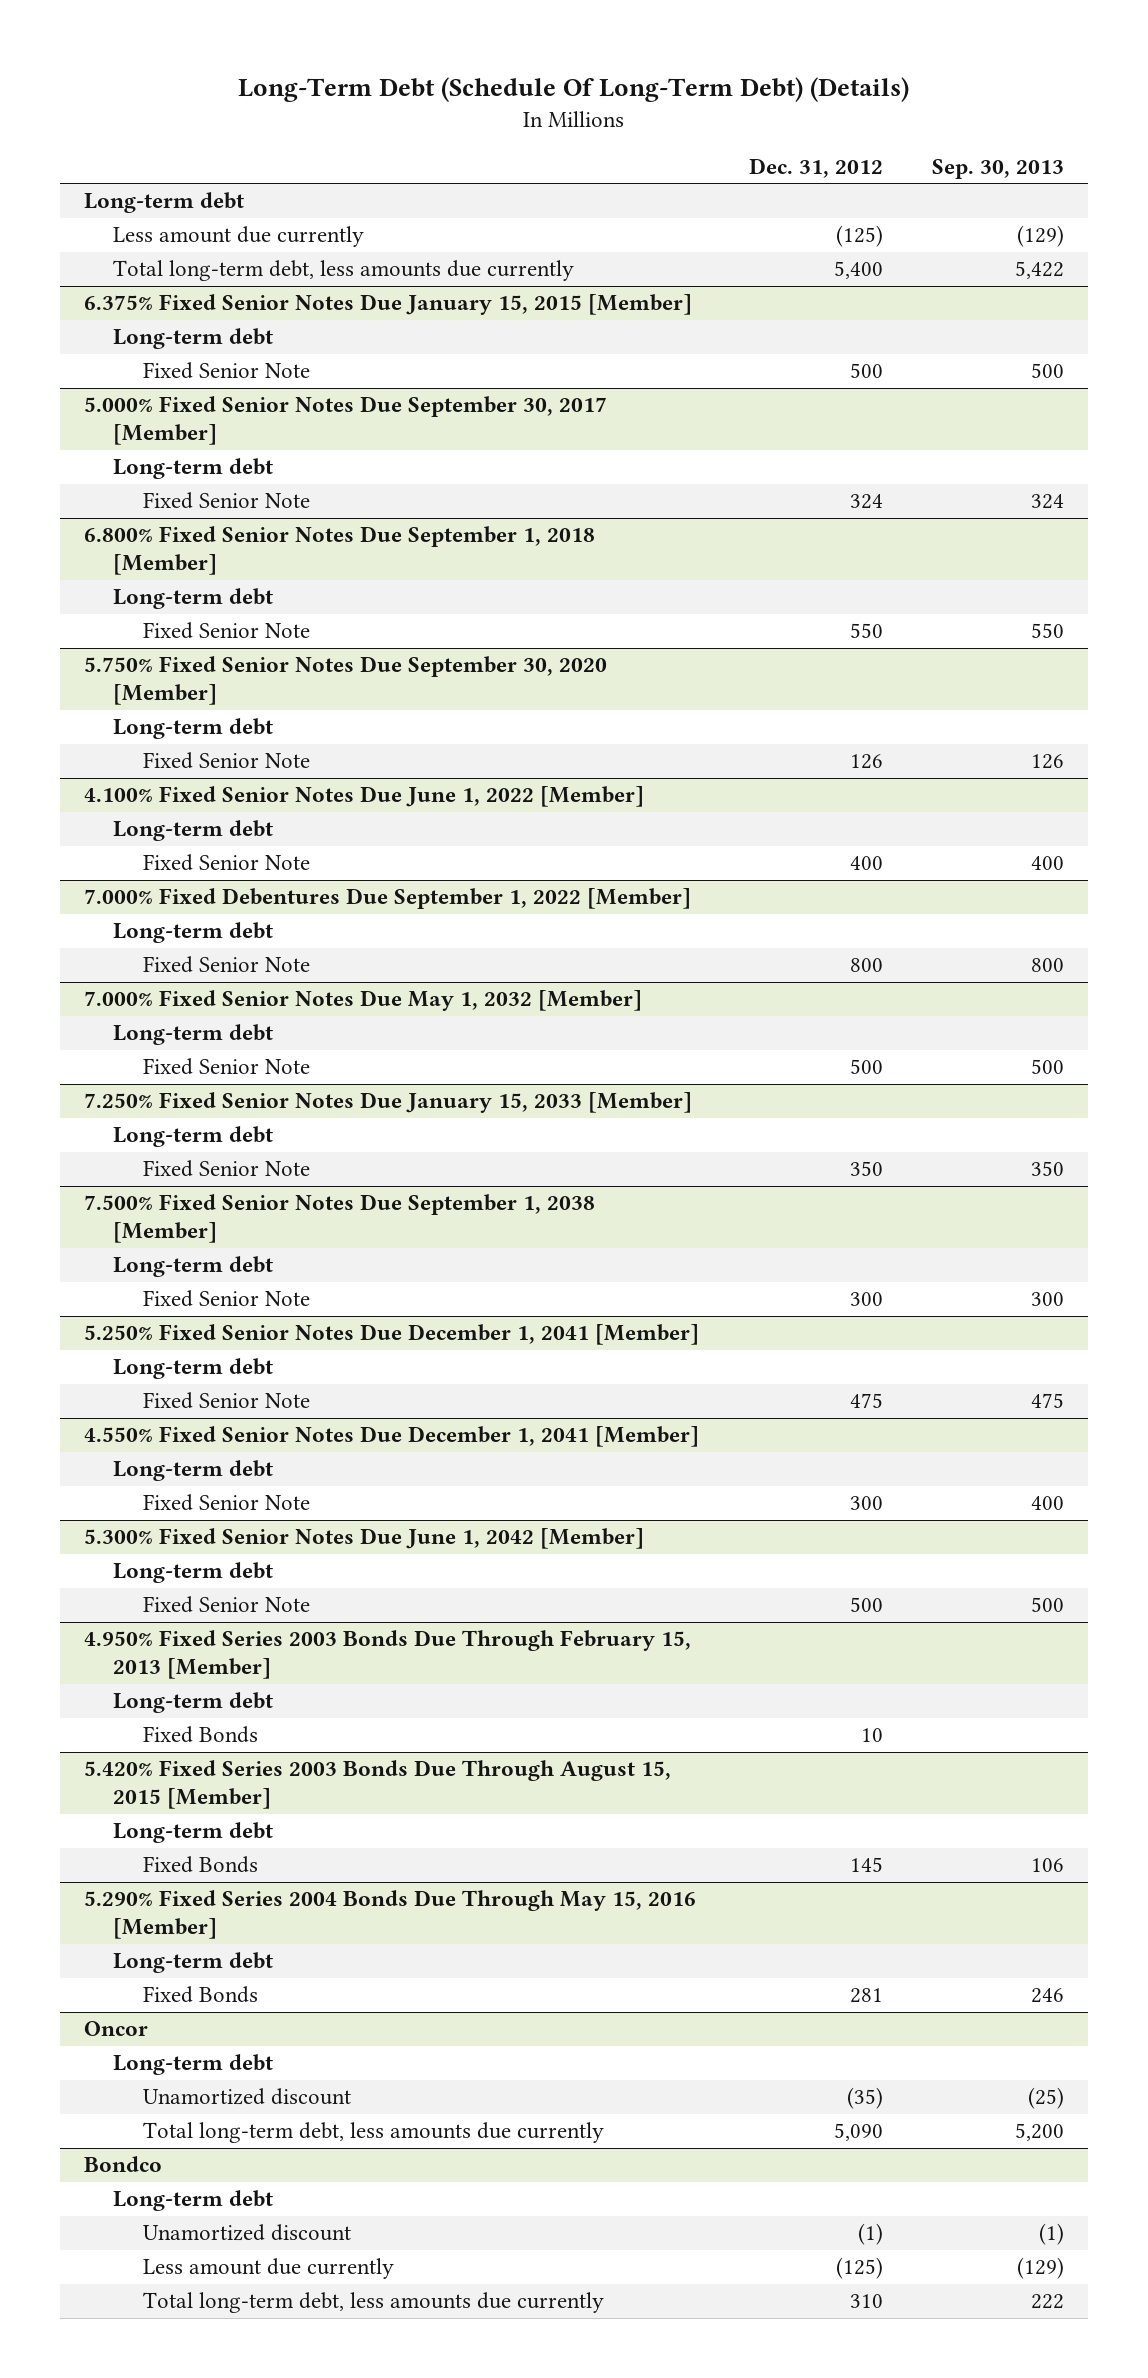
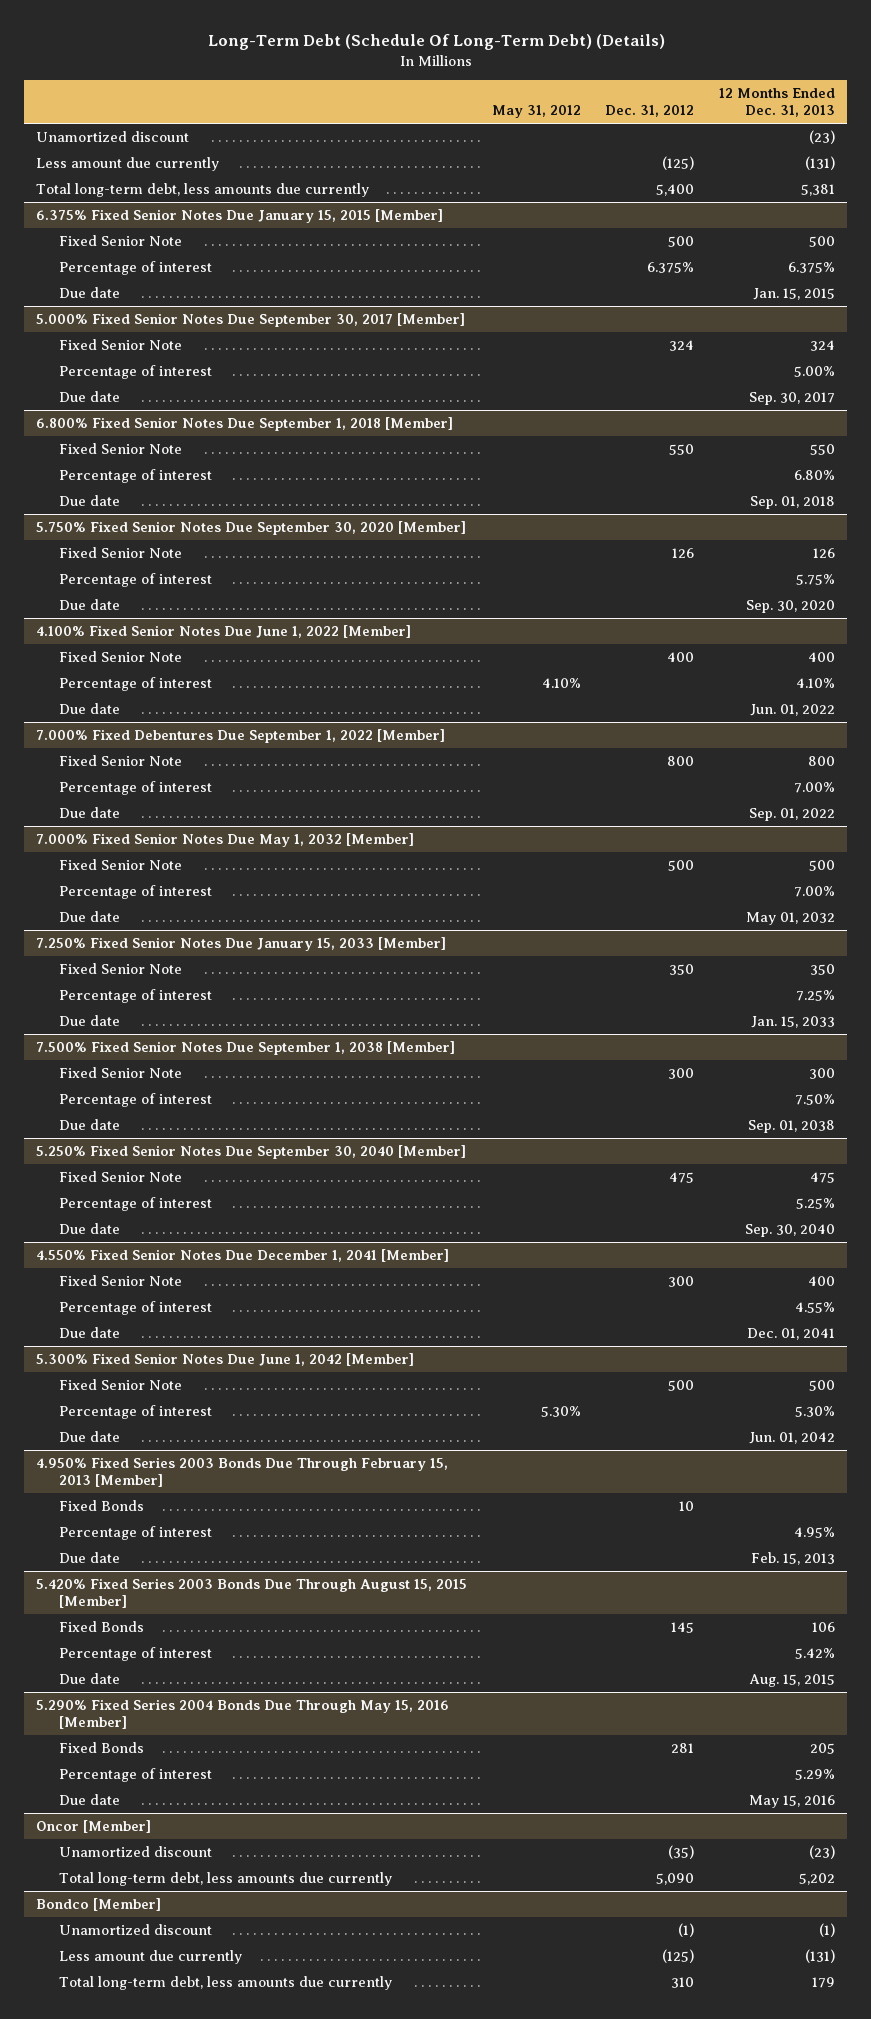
[931,159,1064,180] Sep. 30, 2013 -> none
none -> [491,105,581,119] May 31, 2012
none -> [718,87,835,118] 12 Months Ended Dec. 31, 2013
[84,192,245,214] Long-term debt -> none
none -> [36,130,190,142] Unamortized discount
[113,328,274,350] Long-term debt -> none
none -> [59,260,213,275] Percentage of interest
none -> [59,286,121,298] Due date
[113,458,274,480] Long-term debt -> none
none -> [59,364,213,379] Percentage of interest
none -> [59,390,121,402] Due date
[113,588,274,610] Long-term debt -> none
none -> [59,468,213,483] Percentage of interest
none -> [59,494,121,506] Due date
[113,718,274,740] Long-term debt -> none
none -> [59,572,213,587] Percentage of interest
none -> [59,598,121,610] Due date
[113,820,274,842] Long-term debt -> none
none -> [59,676,213,691] Percentage of interest
none -> [59,702,121,714] Due date
[113,922,274,944] Long-term debt -> none
none -> [59,780,213,795] Percentage of interest
none -> [59,806,121,818] Due date
[113,1024,274,1046] Long-term debt -> none
none -> [59,884,213,899] Percentage of interest
none -> [59,910,121,922] Due date
[113,1126,274,1148] Long-term debt -> none
none -> [59,988,213,1003] Percentage of interest
none -> [59,1014,121,1026] Due date
[113,1256,274,1278] Long-term debt -> none
[113,1358,274,1380] Long-term debt -> none
none -> [59,1092,213,1107] Percentage of interest
none -> [59,1118,121,1130] Due date
[84,1324,700,1346] 5.250% Fixed Senior Notes Due December 1, 2041 [Member] -> [36,1144,467,1159] 5.250% Fixed Senior Notes Due September 30, 2040 [Member]
none -> [59,1196,213,1211] Percentage of interest
none -> [59,1222,121,1234] Due date
[113,1460,274,1482] Long-term debt -> none
none -> [59,1300,213,1315] Percentage of interest
none -> [59,1326,121,1338] Due date
[113,1562,274,1584] Long-term debt -> none
none -> [59,1404,213,1419] Percentage of interest
none -> [59,1430,121,1442] Due date
[113,1692,274,1714] Long-term debt -> none
none -> [59,1525,213,1540] Percentage of interest
none -> [59,1551,121,1563] Due date
[113,1822,274,1844] Long-term debt -> none
none -> [59,1646,213,1661] Percentage of interest
none -> [59,1672,121,1684] Due date
[113,1952,274,1974] Long-term debt -> none
[113,2054,274,2076] Long-term debt -> none
none -> [59,1767,213,1782] Percentage of interest
none -> [59,1793,121,1805] Due date
[84,2021,149,2037] Oncor -> [36,1819,152,1833] Oncor [Member]
[113,2190,274,2212] Long-term debt -> none
[84,2156,163,2173] Bondco -> [36,1897,162,1911] Bondco [Member]

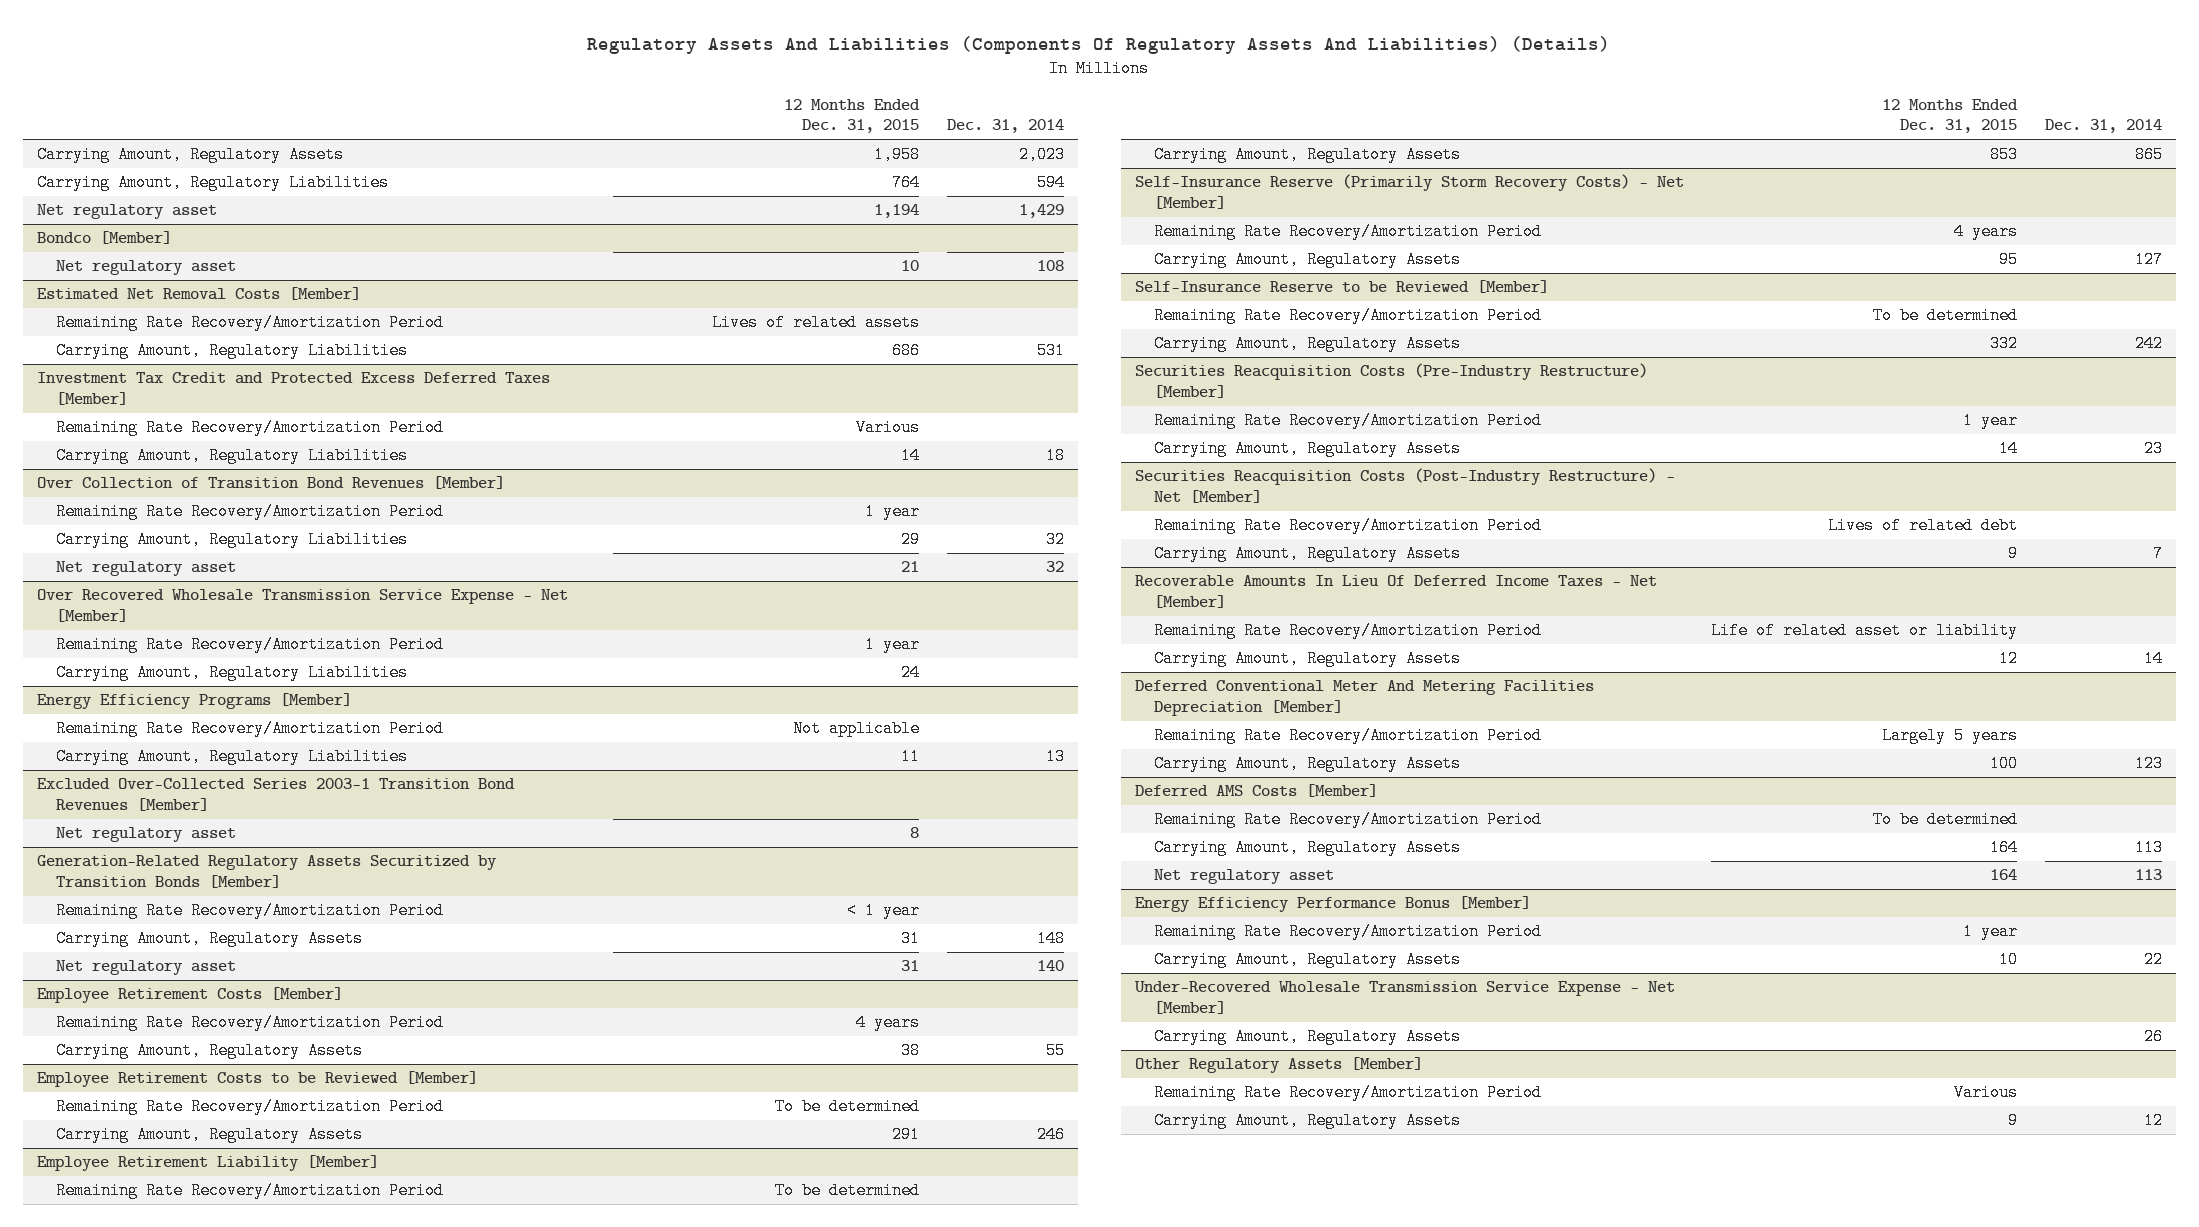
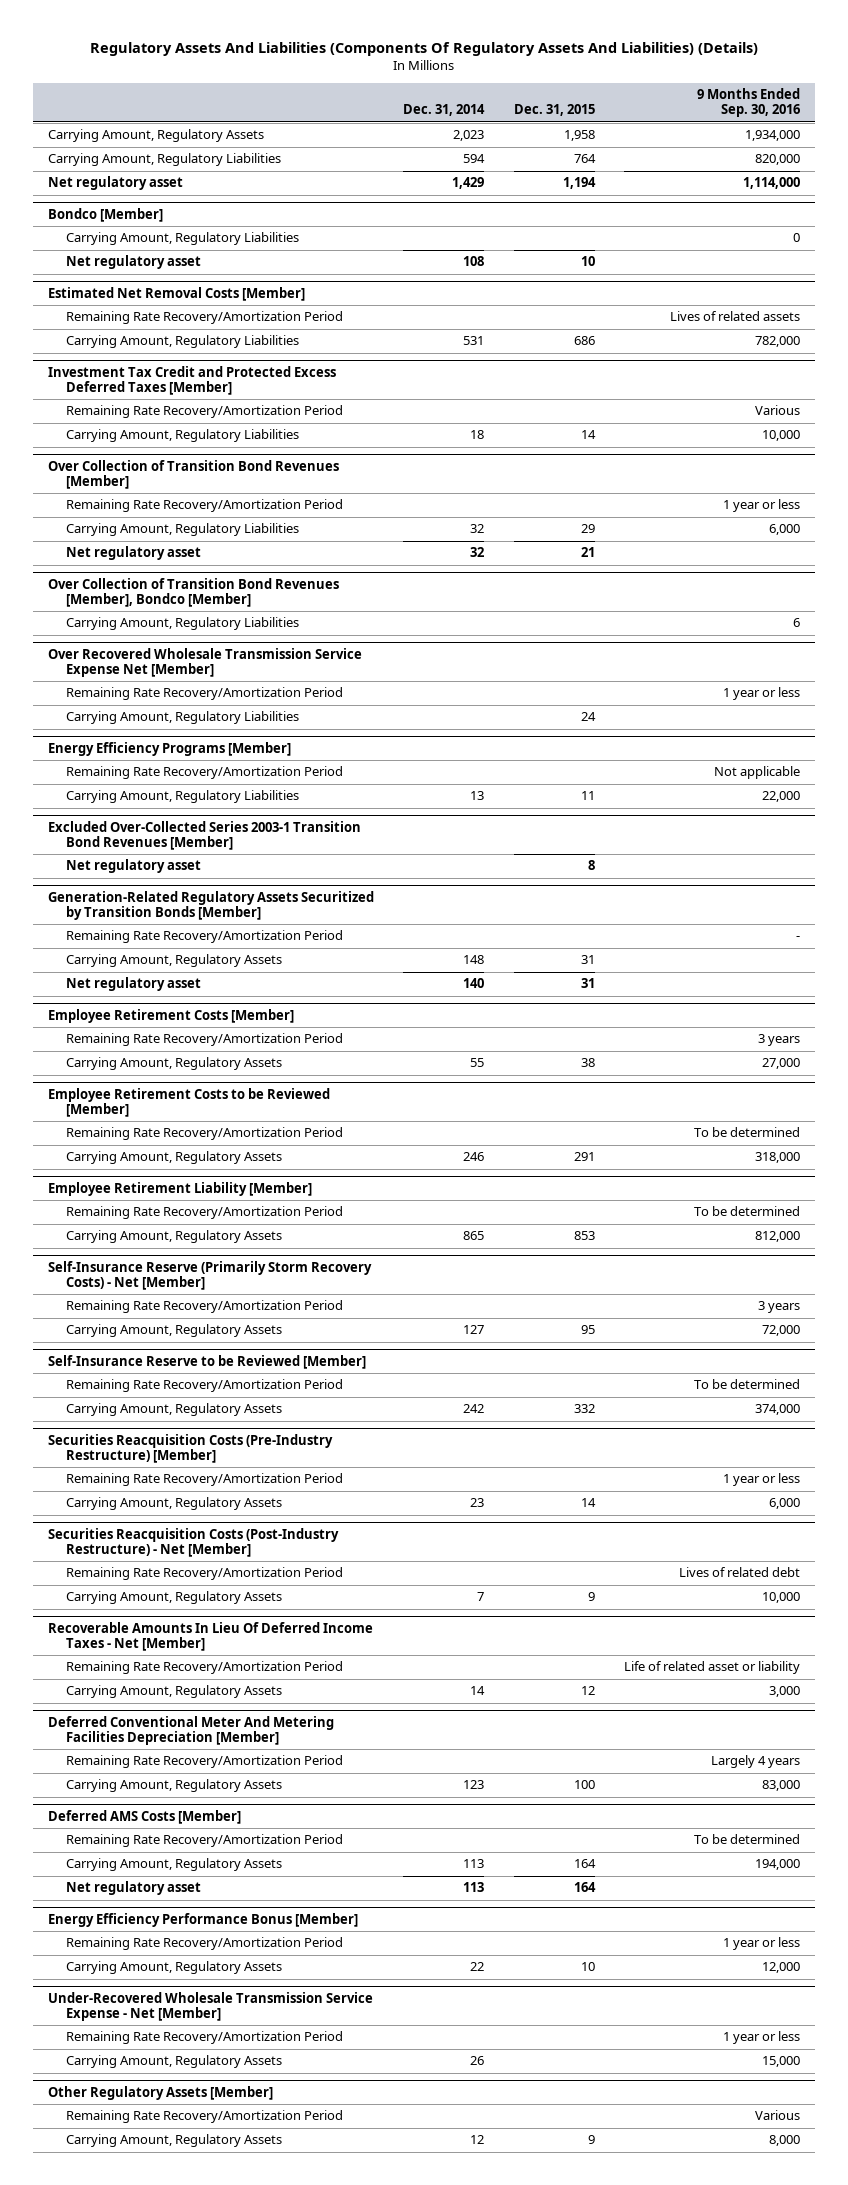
[784,99,921,134] 12 Months Ended Dec. 31, 2015 -> none
none -> [513,104,595,117] Dec. 31, 2015
none -> [696,88,800,118] 9 Months Ended Sep. 30, 2016
none -> [66,232,300,246] Carrying Amount, Regulatory Liabilities
none -> [47,577,339,607] Over Collection of Transition Bond Revenues [Member], Bondco [Member]
none -> [66,617,300,631] Carrying Amount, Regulatory Liabilities
[36,589,568,622] Over Recovered Wholesale Transmission Service Expense - Net [Member] -> [47,647,362,677] Over Recovered Wholesale Transmission Service Expense Net [Member]
none -> [66,2031,344,2045] Remaining Rate Recovery/Amortization Period

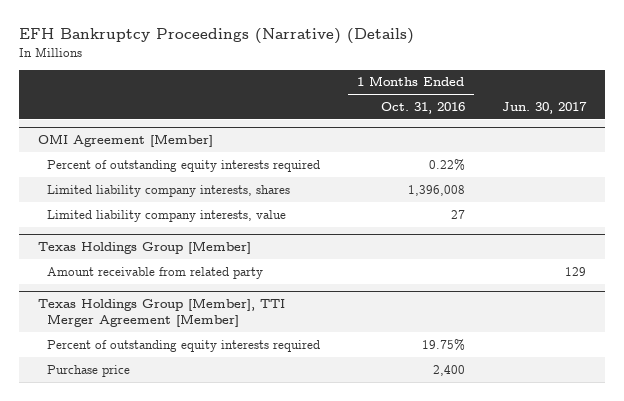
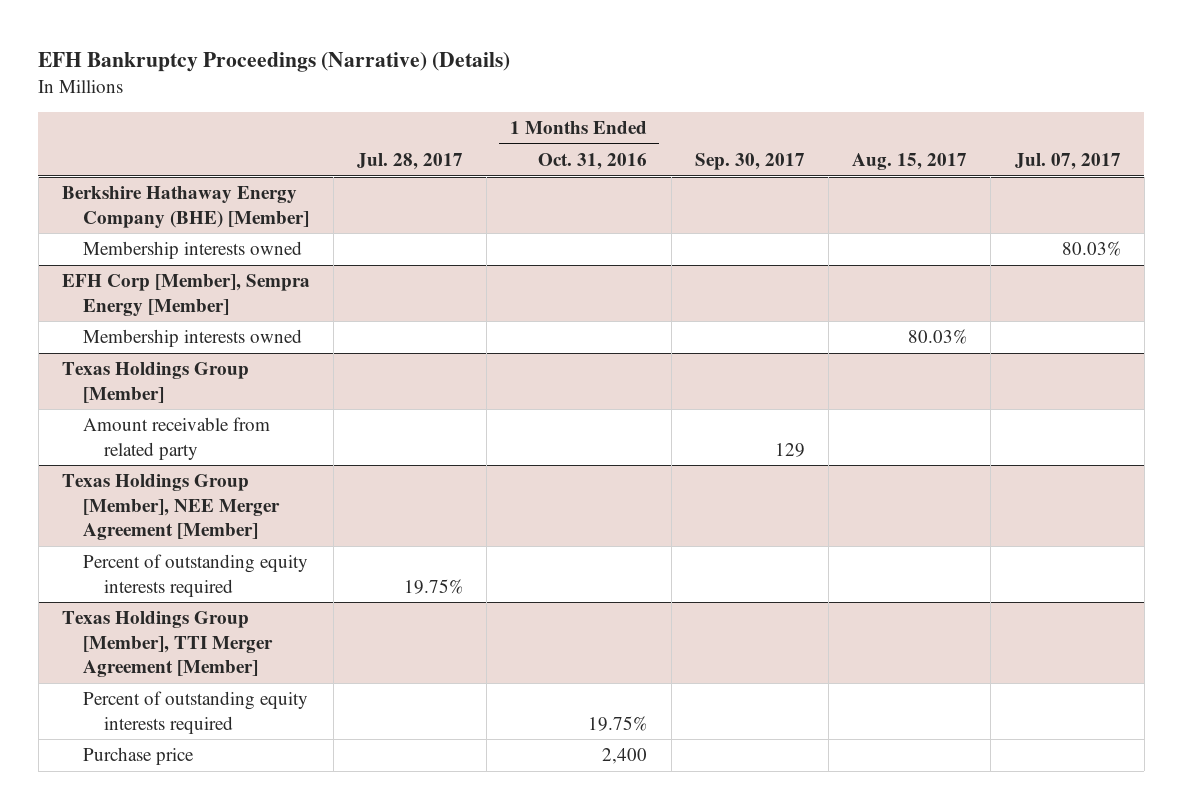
[502,102,588,115] Jun. 30, 2017 -> none
none -> [357,152,464,170] Jul. 28, 2017
none -> [694,152,805,170] Sep. 30, 2017
none -> [852,152,968,170] Aug. 15, 2017
none -> [1014,152,1121,170] Jul. 07, 2017
[37,134,213,148] OMI Agreement [Member] -> none
[47,159,321,172] Percent of outstanding equity interests required -> none
[47,184,291,197] Limited liability company interests, shares -> none
[47,209,287,222] Limited liability company interests, value -> none
none -> [61,186,309,228] Berkshire Hathaway Energy Company (BHE) [Member]
none -> [82,241,302,260] Membership interests owned
none -> [61,274,310,316] EFH Corp [Member], Sempra Energy [Member]
none -> [82,329,302,348] Membership interests owned
none -> [61,474,280,540] Texas Holdings Group [Member], NEE Merger Agreement [Member]
none -> [82,554,308,597] Percent of outstanding equity interests required

